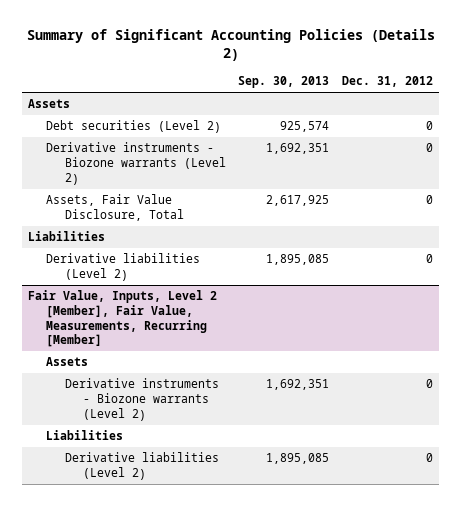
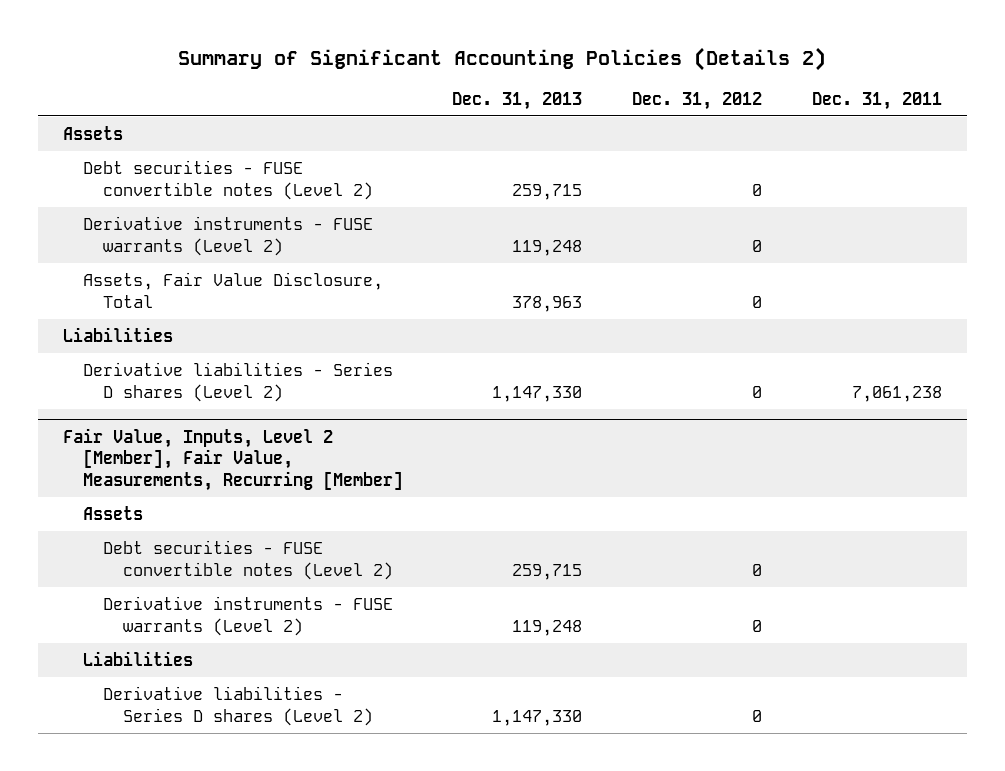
[238,76,330,89] Sep. 30, 2013 -> none
none -> [452,91,583,110] Dec. 31, 2013
none -> [811,91,942,110] Dec. 31, 2011
[46,120,222,134] Debt securities (Level 2) -> [82,160,373,200] Debt securities - FUSE convertible notes (Level 2)
[46,142,226,185] Derivative instruments - Biozone warrants (Level 2) -> [82,216,373,256] Derivative instruments - FUSE warrants (Level 2)
[46,253,201,282] Derivative liabilities (Level 2) -> [82,362,393,402] Derivative liabilities - Series D shares (Level 2)
none -> [102,540,393,580] Debt securities - FUSE convertible notes (Level 2)
[64,378,219,421] Derivative instruments - Biozone warrants (Level 2) -> [102,596,393,636] Derivative instruments - FUSE warrants (Level 2)
[64,452,219,481] Derivative liabilities (Level 2) -> [102,686,373,726] Derivative liabilities - Series D shares (Level 2)

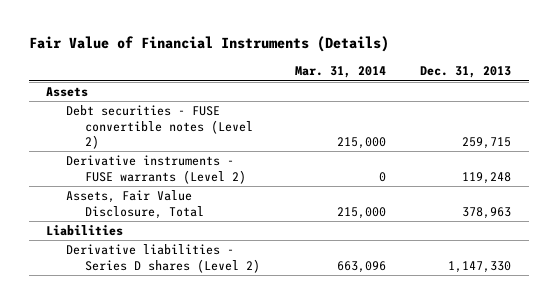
[178,46,827,71] Summary of Significant Accounting Policies (Details 2) -> [28,36,389,53] Fair Value of Financial Instruments (Details)
[632,91,763,110] Dec. 31, 2012 -> none
[811,91,942,110] Dec. 31, 2011 -> none
none -> [294,66,386,79] Mar. 31, 2014
[62,427,403,492] Fair Value, Inputs, Level 2 [Member], Fair Value, Measurements, Recurring [Member] -> none
[82,506,143,521] Assets -> none
[102,540,393,580] Debt securities - FUSE convertible notes (Level 2) -> none
[102,596,393,636] Derivative instruments - FUSE warrants (Level 2) -> none
[82,651,193,667] Liabilities -> none
[102,686,373,726] Derivative liabilities - Series D shares (Level 2) -> none

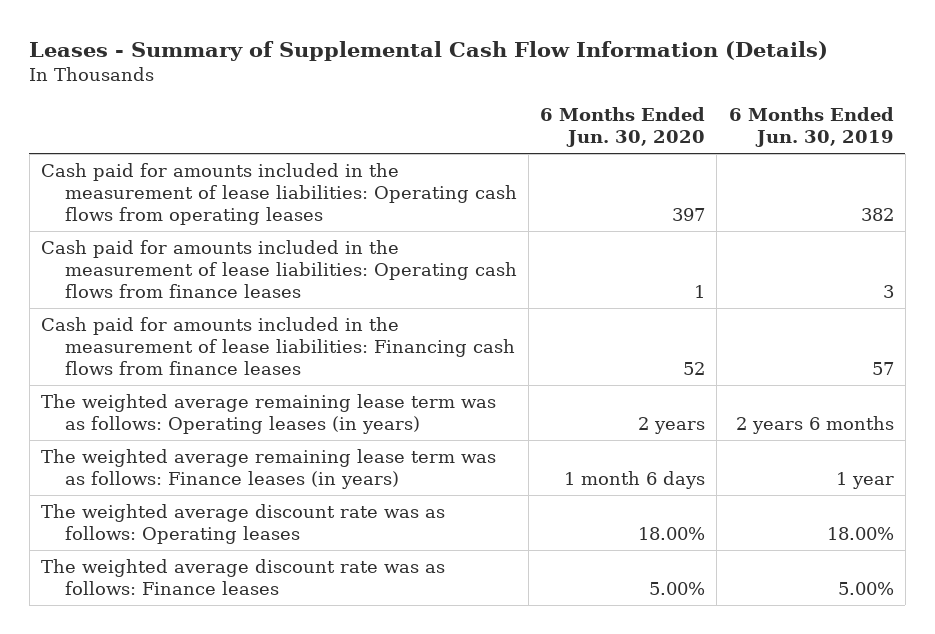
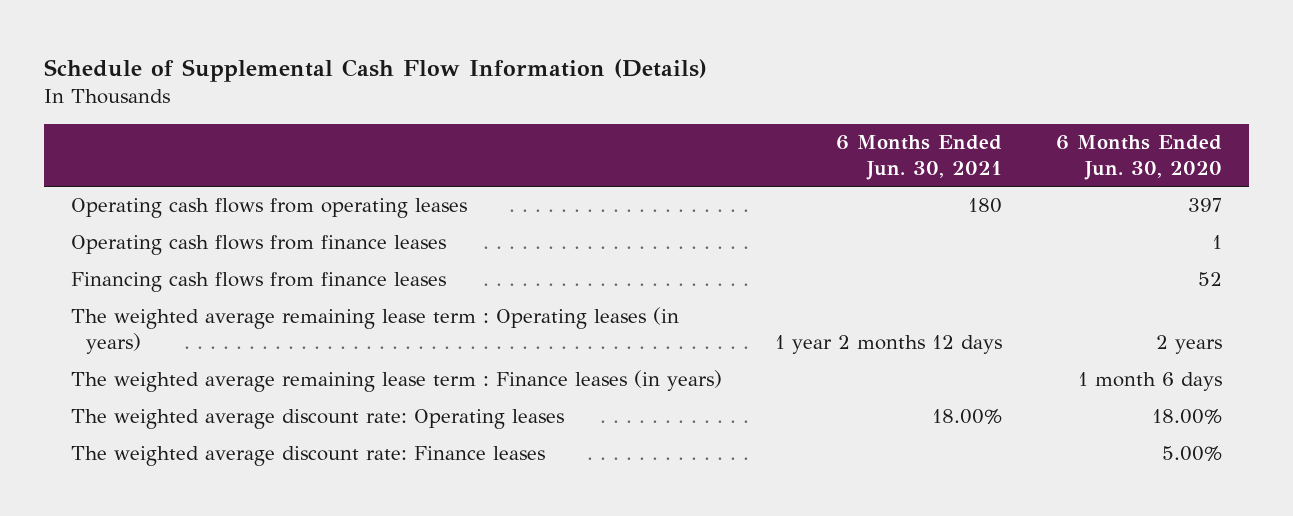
[29,40,829,61] Leases - Summary of Supplemental Cash Flow Information (Details) -> [43,58,707,82] Schedule of Supplemental Cash Flow Information (Details)
[728,107,894,148] 6 Months Ended Jun. 30, 2019 -> none
none -> [836,134,1003,180] 6 Months Ended Jun. 30, 2021
[41,240,517,299] Cash paid for amounts included in the measurement of lease liabilities: Operating cash flows from finance leases -> none
[41,163,517,226] Cash paid for amounts included in the measurement of lease liabilities: Operating cash flows from operating leases -> [70,198,467,219] Operating cash flows from operating leases
none -> [70,235,446,256] Operating cash flows from finance leases
[41,317,515,376] Cash paid for amounts included in the measurement of lease liabilities: Financing cash flows from finance leases -> [70,272,446,293] Financing cash flows from finance leases
[41,394,497,435] The weighted average remaining lease term was as follows: Operating leases (in years) -> [70,307,679,355] The weighted average remaining lease term : Operating leases (in years)
[41,449,497,490] The weighted average remaining lease term was as follows: Finance leases (in years) -> [70,370,722,393] The weighted average remaining lease term : Finance leases (in years)
[41,504,446,545] The weighted average discount rate was as follows: Operating leases -> [70,409,564,430] The weighted average discount rate: Operating leases
[41,559,446,596] The weighted average discount rate was as follows: Finance leases -> [70,446,545,467] The weighted average discount rate: Finance leases

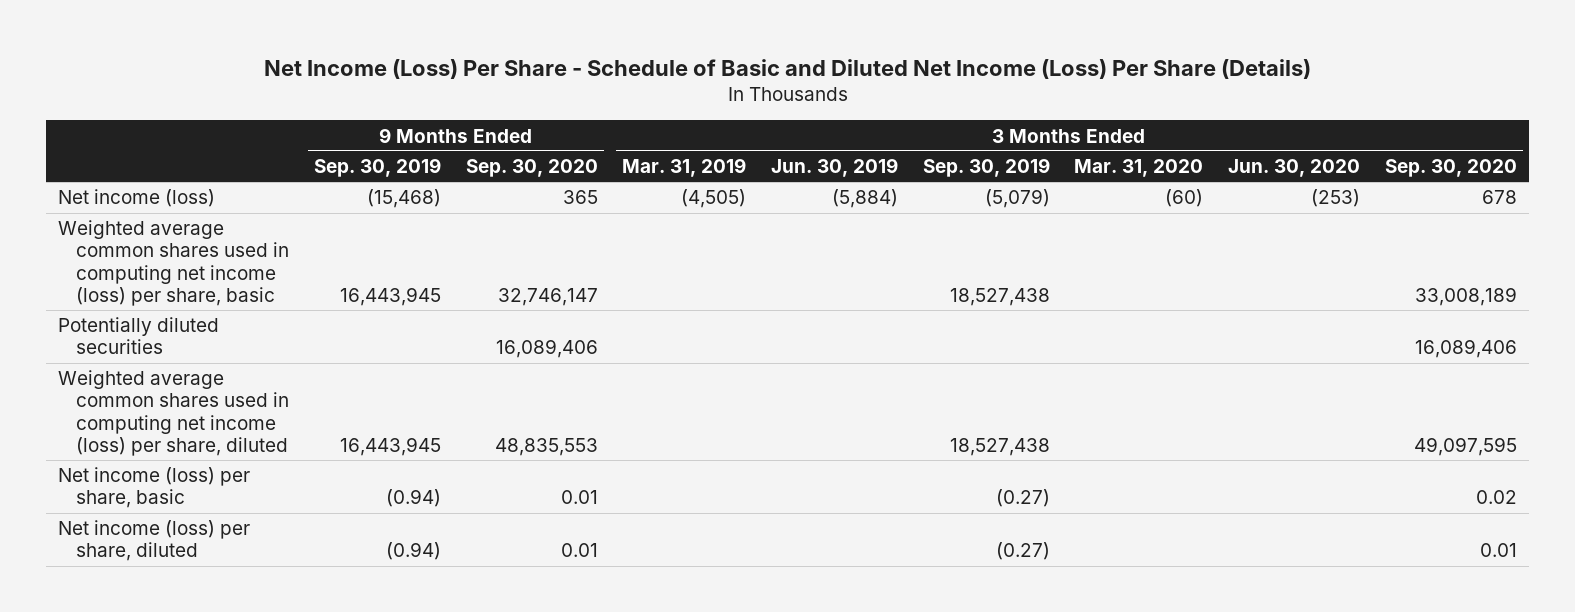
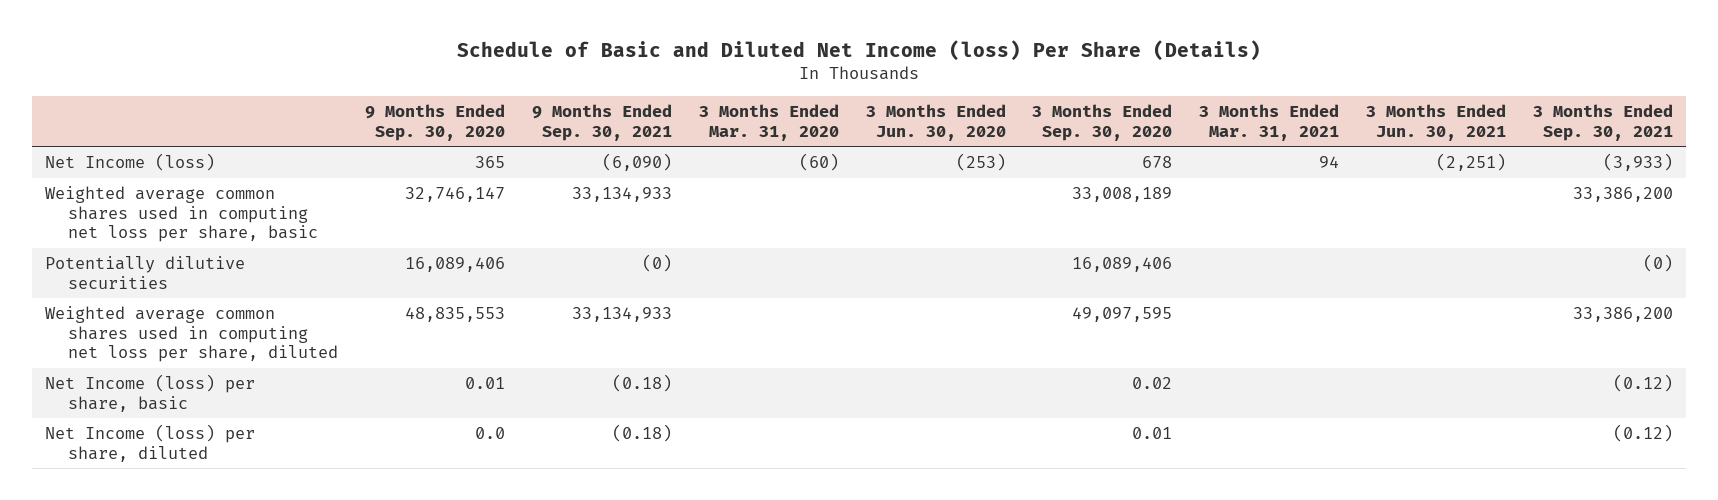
[263,58,1311,79] Net Income (Loss) Per Share - Schedule of Basic and Diluted Net Income (Loss) Per Share (Details) -> [456,40,1261,62] Schedule of Basic and Diluted Net Income (loss) Per Share (Details)
[313,158,441,178] Sep. 30, 2019 -> none
[622,158,747,178] Mar. 31, 2019 -> none
[770,158,898,178] Jun. 30, 2019 -> none
[922,158,1050,178] Sep. 30, 2019 -> none
none -> [531,103,672,141] 9 Months Ended Sep. 30, 2021
none -> [1199,103,1340,141] 3 Months Ended Mar. 31, 2021
none -> [1366,103,1507,141] 3 Months Ended Jun. 30, 2021
none -> [1532,103,1673,141] 3 Months Ended Sep. 30, 2021
[58,189,216,208] Net income (loss) -> [45,153,216,172] Net Income (loss)
[58,220,290,306] Weighted average common shares used in computing net income (loss) per share, basic -> [45,186,319,243] Weighted average common shares used in computing net loss per share, basic
[58,317,220,355] Potentially diluted securities -> [45,256,246,289] Potentially dilutive securities
[58,370,290,456] Weighted average common shares used in computing net income (loss) per share, diluted -> [45,306,339,363] Weighted average common shares used in computing net loss per share, diluted
[58,467,251,509] Net income (loss) per share, basic -> [45,374,256,412] Net Income (loss) per share, basic
[58,520,251,562] Net income (loss) per share, diluted -> [45,424,256,462] Net Income (loss) per share, diluted
[560,543,598,558] 0.01 -> [475,427,506,440] 0.0

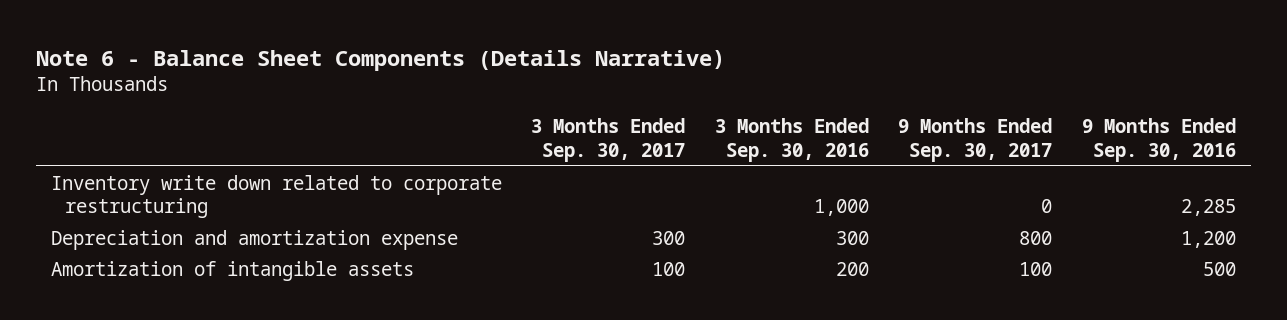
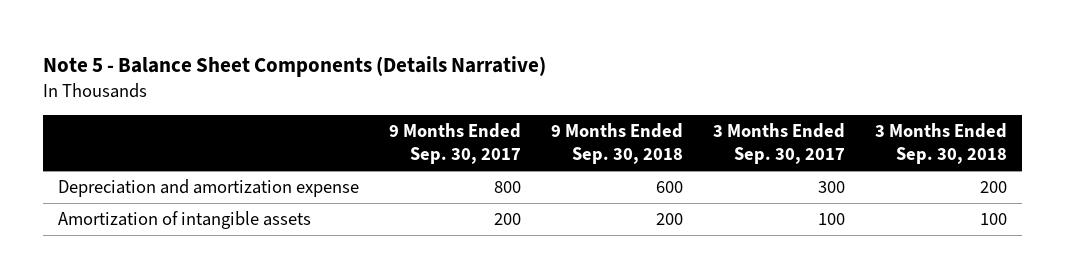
[36,49,726,71] Note 6 - Balance Sheet Components (Details Narrative) -> [43,55,547,77] Note 5 - Balance Sheet Components (Details Narrative)
[714,118,869,162] 3 Months Ended Sep. 30, 2016 -> none
[1081,118,1236,162] 9 Months Ended Sep. 30, 2016 -> none
none -> [551,123,684,165] 9 Months Ended Sep. 30, 2018
none -> [875,123,1008,165] 3 Months Ended Sep. 30, 2018
[50,174,502,219] Inventory write down related to corporate restructuring -> none
[1019,261,1053,276] 100 -> [494,213,522,226] 200

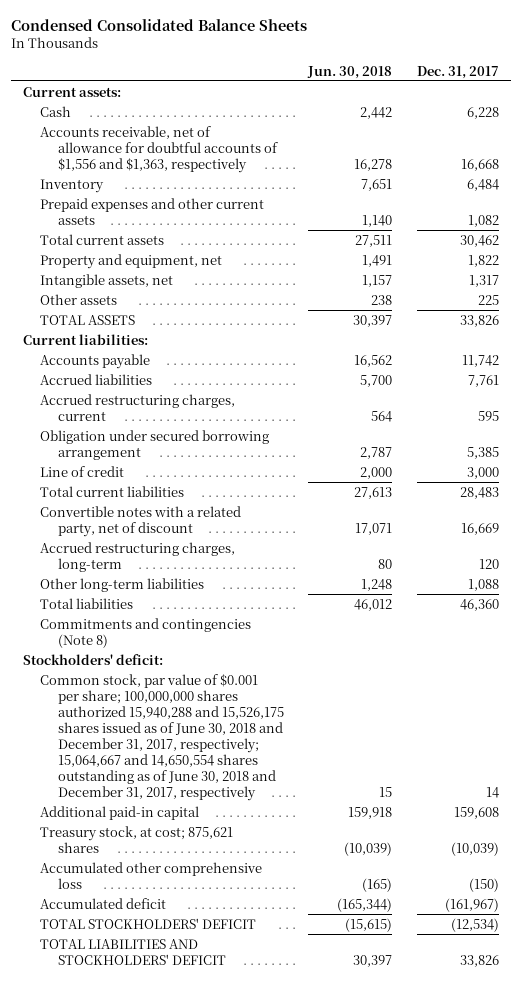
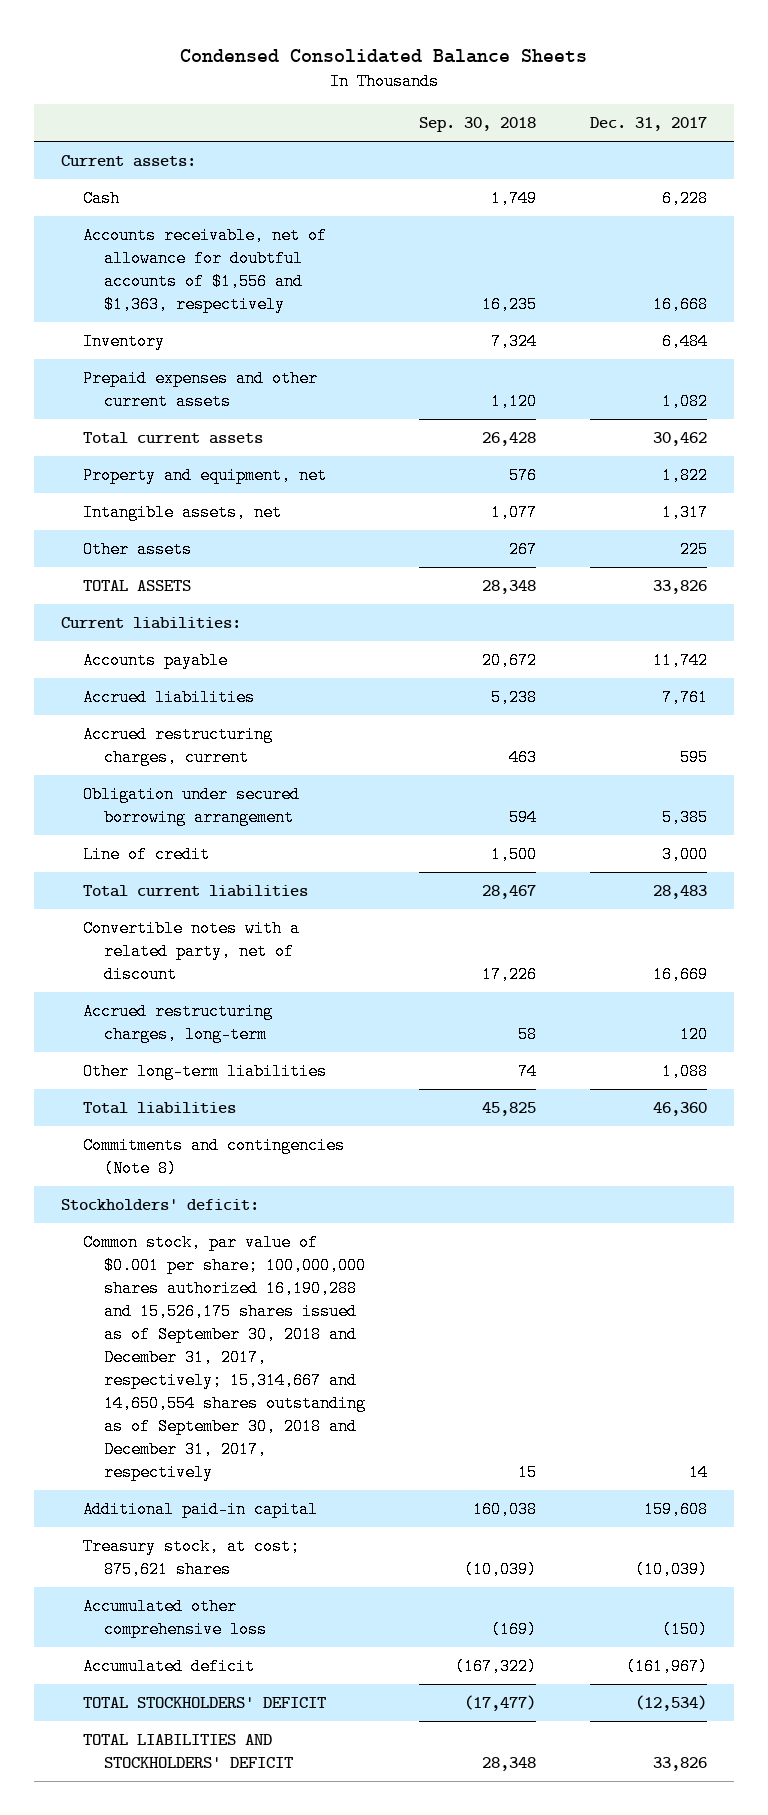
[307,65,393,79] Jun. 30, 2018 -> none
none -> [418,117,536,133] Sep. 30, 2018
[40,673,284,801] Common stock, par value of $0.001 per share; 100,000,000 shares authorized 15,940,288 and 15,526,175 shares issued as of June 30, 2018 and December 31, 2017, respectively; 15,064,667 and 14,650,554 shares outstanding as of June 30, 2018 and December 31, 2017, respectively -> [82,1233,367,1482] Common stock, par value of $0.001 per share; 100,000,000 shares authorized 16,190,288 and 15,526,175 shares issued as of September 30, 2018 and December 31, 2017, respectively; 15,314,667 and 14,650,554 shares outstanding as of September 30, 2018 and December 31, 2017, respectively

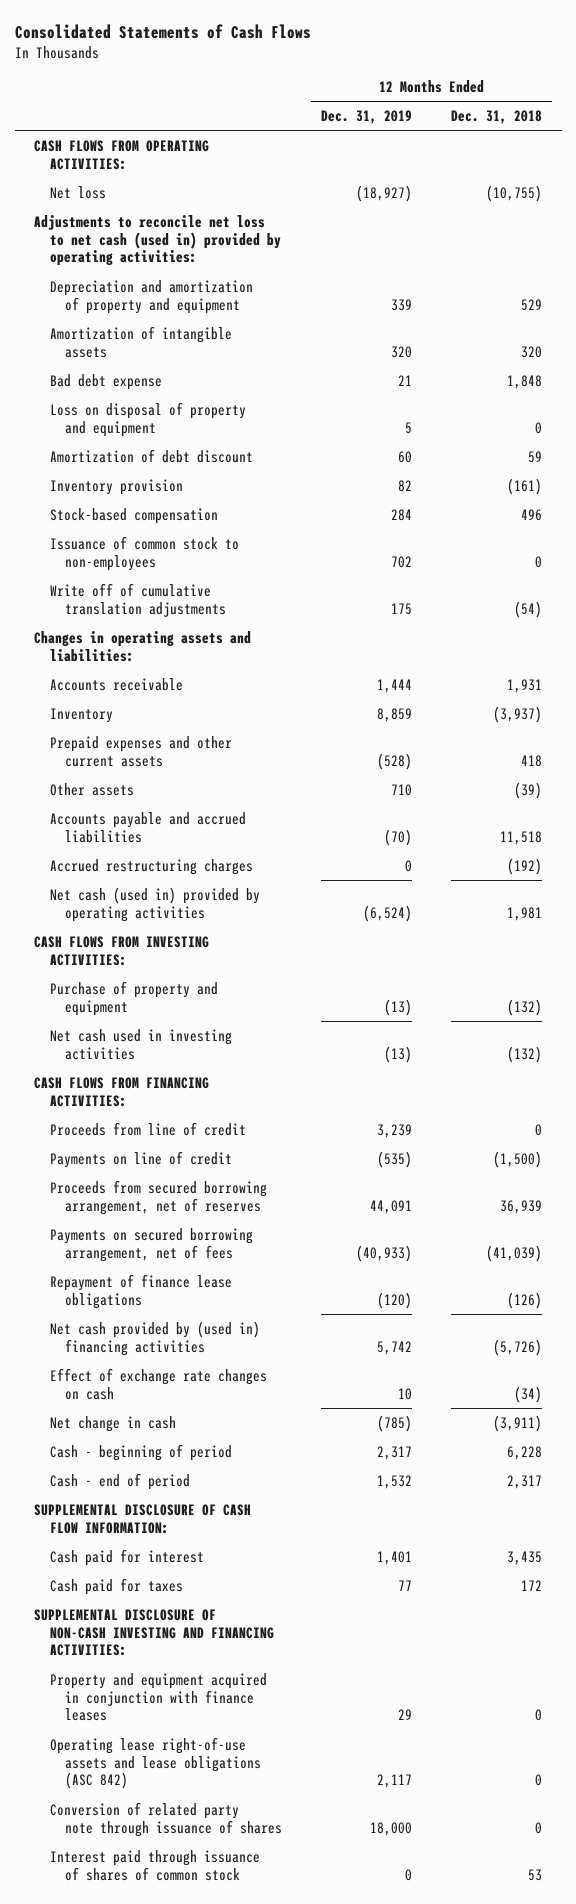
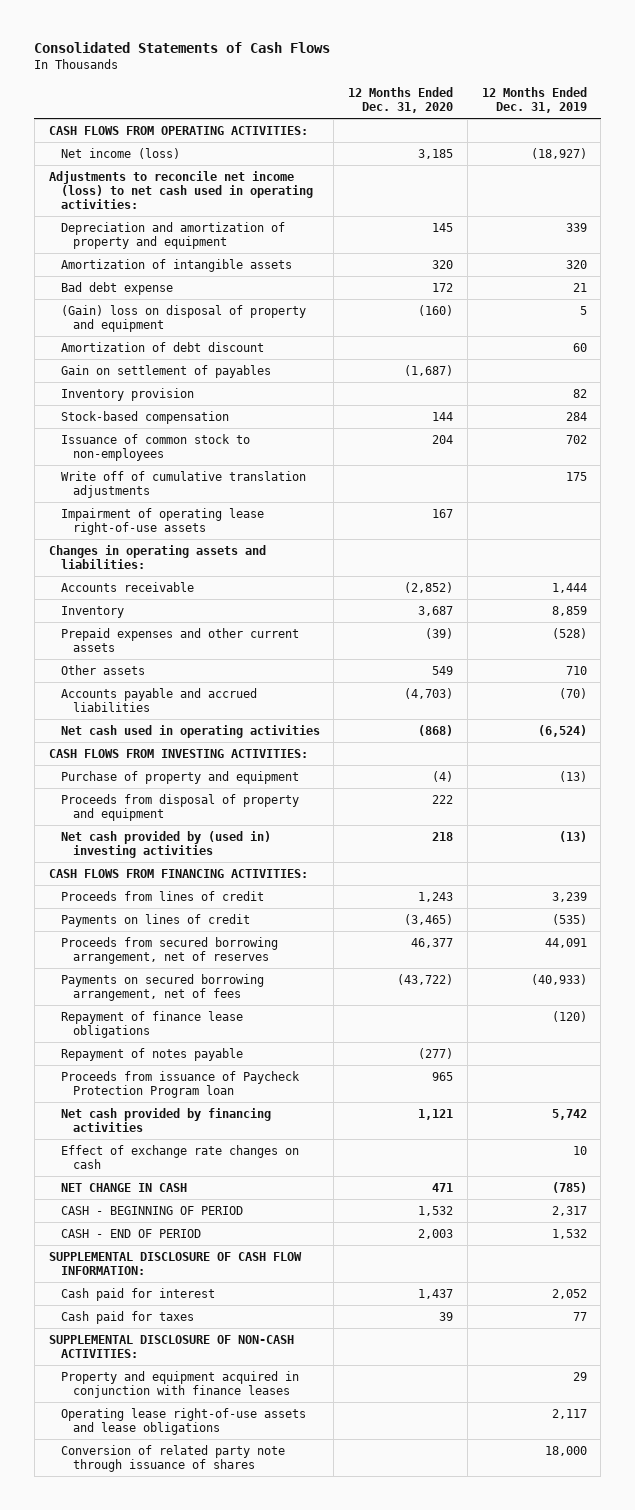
[451,110,543,125] Dec. 31, 2018 -> none
none -> [348,87,454,114] 12 Months Ended Dec. 31, 2020
[49,185,106,199] Net loss -> [60,147,180,159] Net income (loss)
[34,214,281,267] Adjustments to reconcile net loss to net cash (used in) provided by operating activities: -> [48,170,313,210] Adjustments to reconcile net income (loss) to net cash used in operating activities:
[49,401,246,437] Loss on disposal of property and equipment -> [60,304,306,333] (Gain) loss on disposal of property and equipment
none -> [60,364,271,378] Gain on settlement of payables
none -> [60,507,264,536] Impairment of operating lease right-of-use assets
[49,858,253,875] Accrued restructuring charges -> none
[49,886,260,922] Net cash (used in) provided by operating activities -> [60,724,320,738] Net cash used in operating activities
none -> [60,793,299,822] Proceeds from disposal of property and equipment
[49,1028,232,1060] Net cash used in investing activities -> [60,830,271,859] Net cash provided by (used in) investing activities
[49,1121,246,1136] Proceeds from line of credit -> [60,890,264,901] Proceeds from lines of credit
[49,1150,232,1168] Payments on line of credit -> [60,913,250,927] Payments on lines of credit
none -> [60,1047,243,1061] Repayment of notes payable
none -> [60,1070,300,1099] Proceeds from issuance of Paycheck Protection Program loan
[49,1320,260,1356] Net cash provided by (used in) financing activities -> [60,1107,271,1133] Net cash provided by financing activities
[49,1415,176,1432] Net change in cash -> [60,1182,187,1192] NET CHANGE IN CASH
[49,1443,232,1461] Cash - beginning of period -> [60,1205,243,1215] CASH - BEGINNING OF PERIOD
[49,1472,190,1490] Cash - end of period -> [60,1228,201,1238] CASH - END OF PERIOD
[377,1550,413,1565] 1,401 -> [551,1288,587,1299] 2,052
[34,1608,274,1657] SUPPLEMENTAL DISCLOSURE OF NON-CASH INVESTING AND FINANCING ACTIVITIES: -> [48,1334,294,1359] SUPPLEMENTAL DISCLOSURE OF NON-CASH ACTIVITIES:
[49,1736,262,1790] Operating lease right-of-use assets and lease obligations (ASC 842) -> [60,1407,306,1436] Operating lease right-of-use assets and lease obligations
[49,1849,260,1881] Interest paid through issuance of shares of common stock -> none

